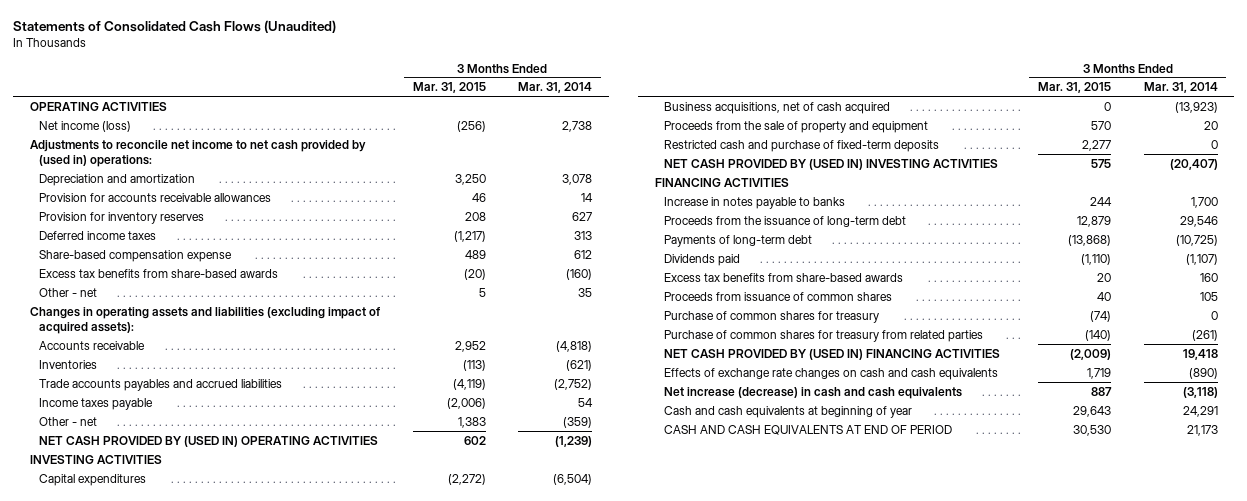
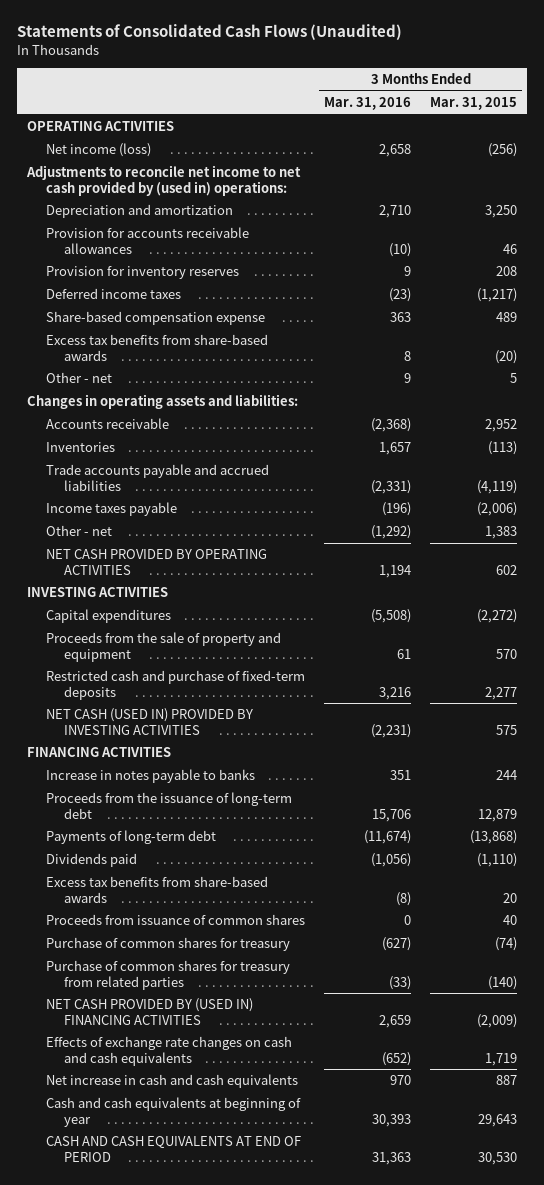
[518,82,593,94] Mar. 31, 2014 -> none
none -> [324,96,412,110] Mar. 31, 2016
[29,306,380,334] Changes in operating assets and liabilities (excluding impact of acquired assets): -> [26,394,298,410] Changes in operating assets and liabilities:
[39,378,283,391] Trade accounts payables and accrued liabilities -> [45,464,269,491] Trade accounts payable and accrued liabilities
[39,435,379,447] NET CASH PROVIDED BY (USED IN) OPERATING ACTIVITIES -> [45,549,267,575] NET CASH PROVIDED BY OPERATING ACTIVITIES
[664,101,891,114] Business acquisitions, net of cash acquired -> none
[664,158,999,170] NET CASH PROVIDED BY (USED IN) INVESTING ACTIVITIES -> [45,708,253,735] NET CASH (USED IN) PROVIDED BY INVESTING ACTIVITIES
[664,386,963,399] Net increase (decrease) in cash and cash equivalents -> [45,1074,298,1089] Net increase in cash and cash equivalents

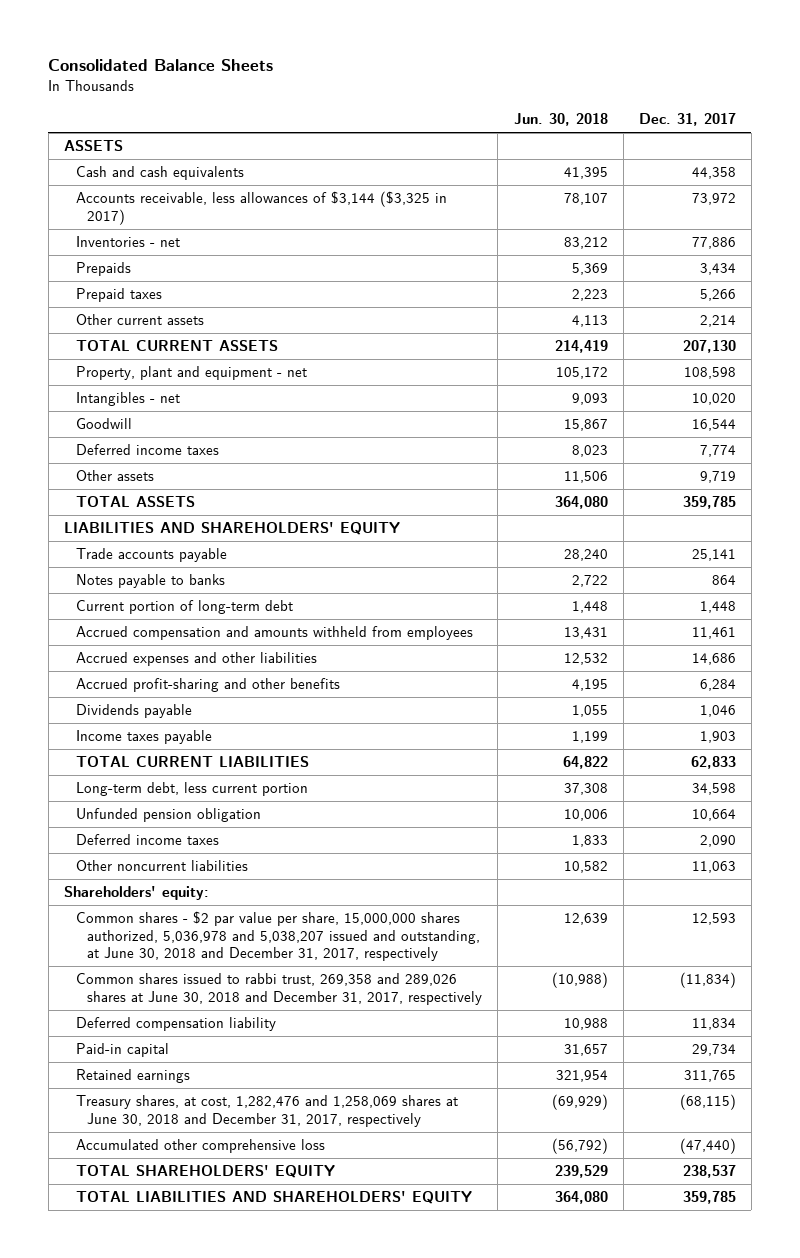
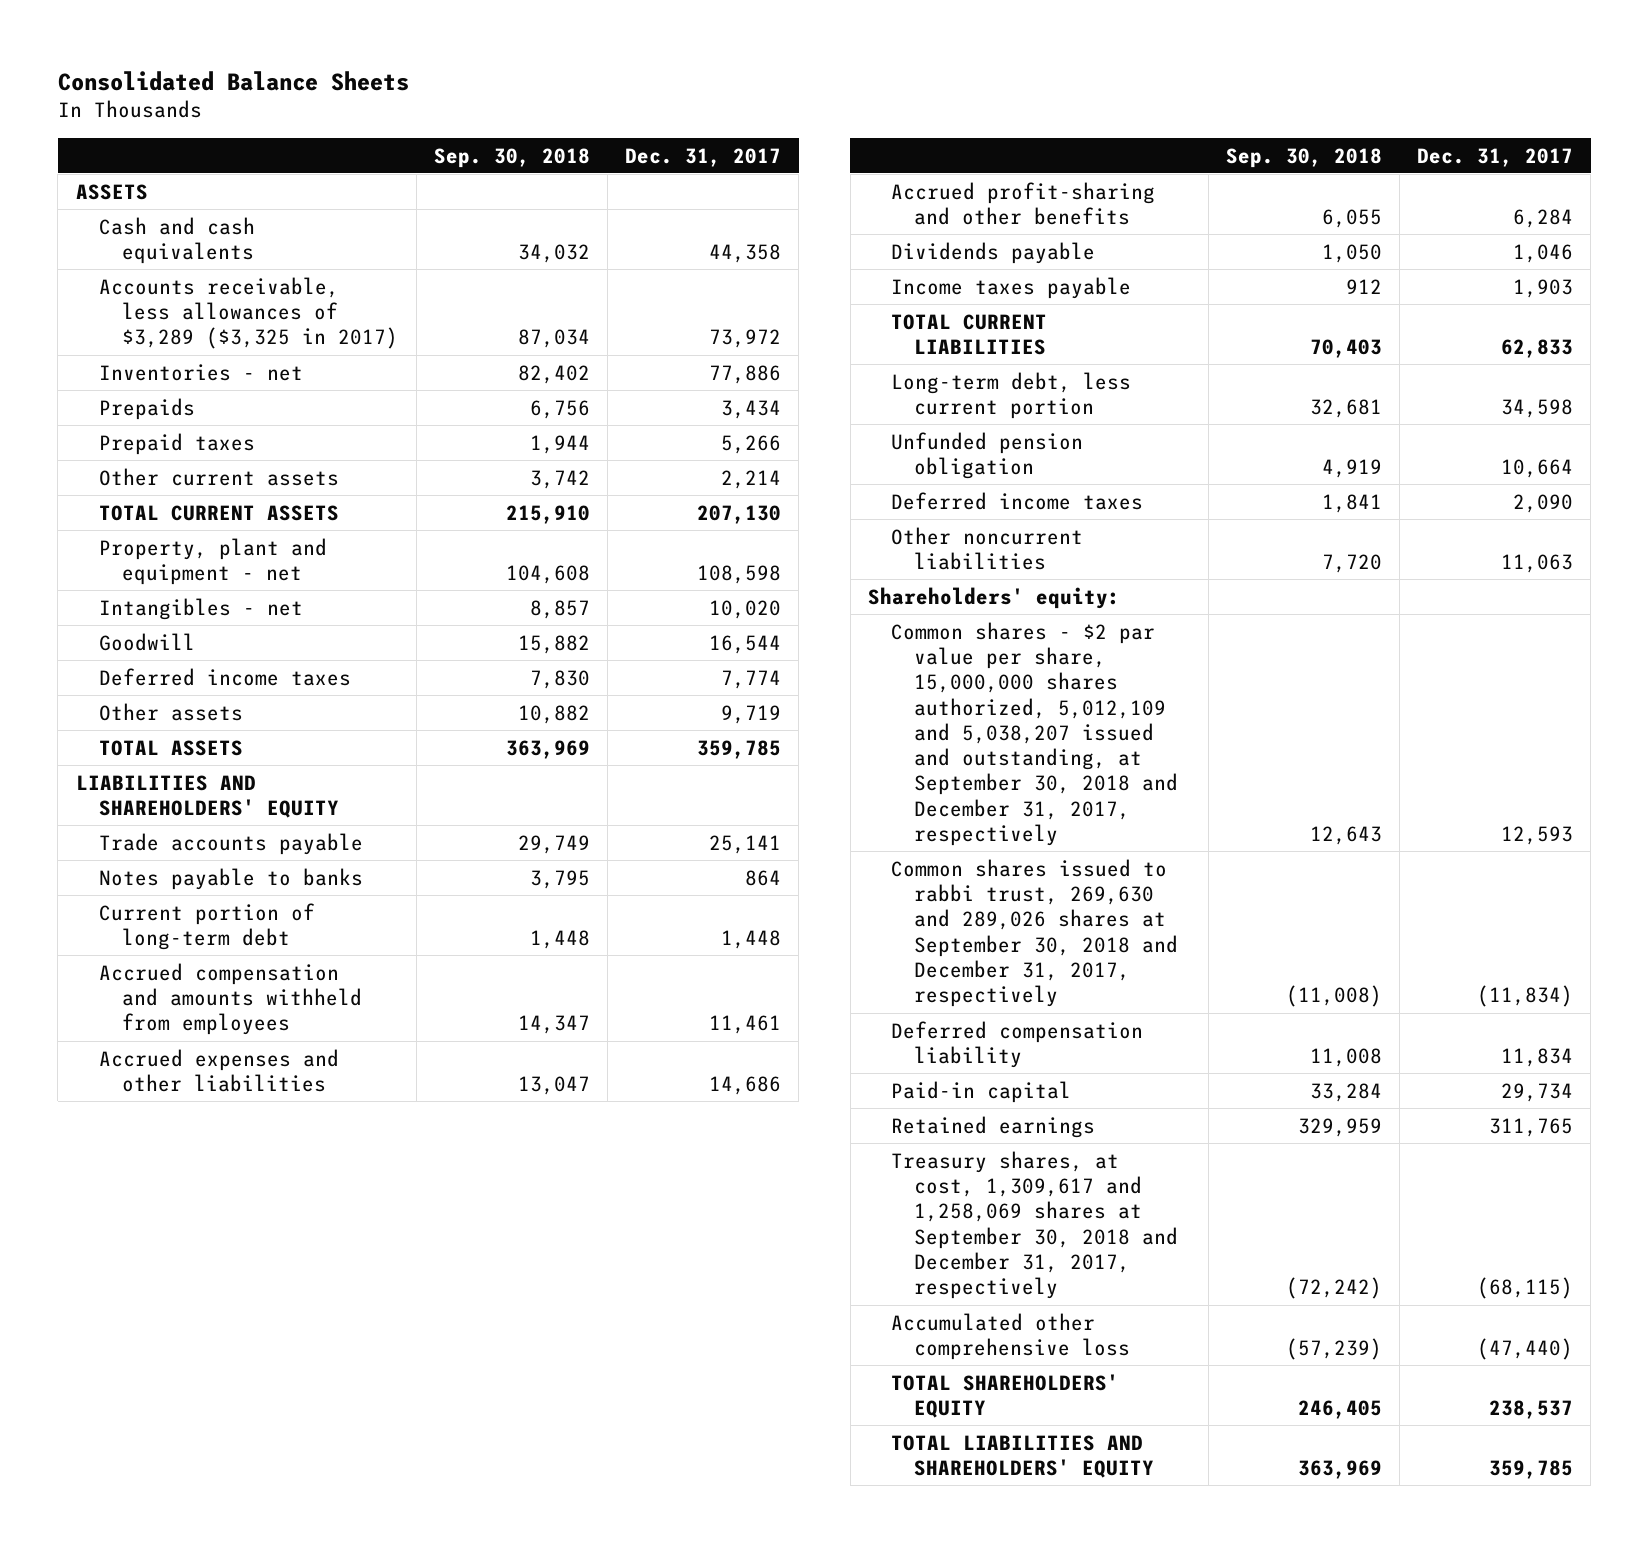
[513,113,608,127] Jun. 30, 2018 -> none
none -> [433,147,590,168] Sep. 30, 2018
[75,191,447,225] Accounts receivable, less allowances of $3,144 ($3,325 in 2017) -> [98,276,399,350] Accounts receivable, less allowances of $3,289 ($3,325 in 2017)
[75,911,481,961] Common shares - $2 par value per share, 15,000,000 shares authorized, 5,036,978 and 5,038,207 issued and outstanding, at June 30, 2018 and December 31, 2017, respectively -> [891,621,1179,846] Common shares - $2 par value per share, 15,000,000 shares authorized, 5,012,109 and 5,038,207 issued and outstanding, at September 30, 2018 and December 31, 2017, respectively
[75,973,483,1005] Common shares issued to rabbi trust, 269,358 and 289,026 shares at June 30, 2018 and December 31, 2017, respectively -> [891,858,1179,1008] Common shares issued to rabbi trust, 269,630 and 289,026 shares at September 30, 2018 and December 31, 2017, respectively
[75,1095,458,1127] Treasury shares, at cost, 1,282,476 and 1,258,069 shares at June 30, 2018 and December 31, 2017, respectively -> [891,1150,1179,1300] Treasury shares, at cost, 1,309,617 and 1,258,069 shares at September 30, 2018 and December 31, 2017, respectively

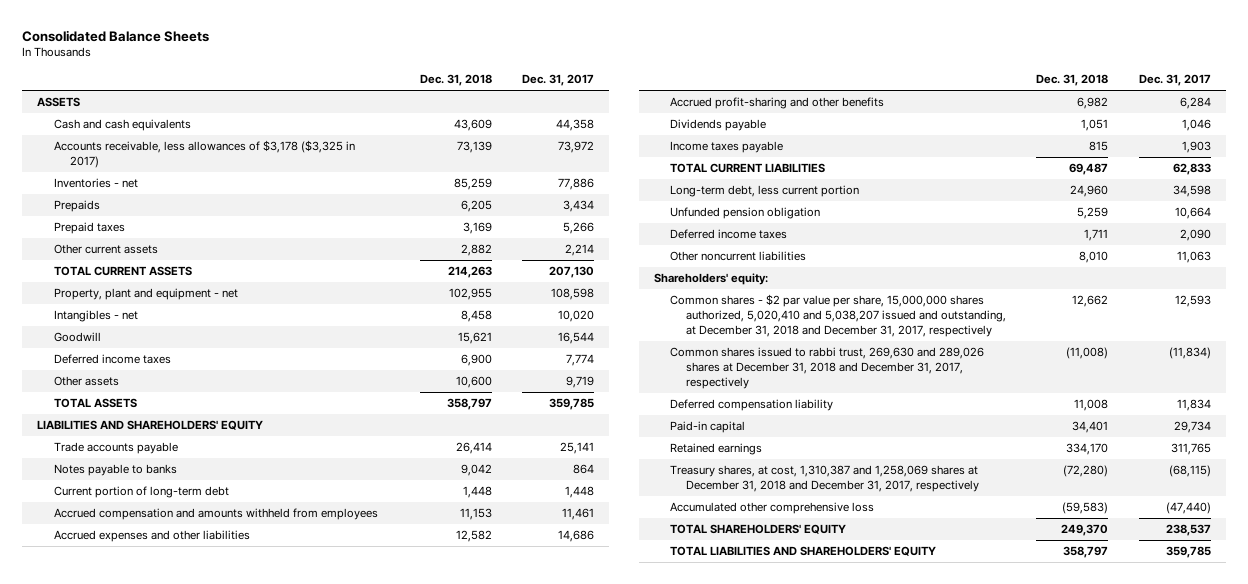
[433,147,590,168] Sep. 30, 2018 -> none
none -> [420,74,493,87] Dec. 31, 2018
[98,276,399,350] Accounts receivable, less allowances of $3,289 ($3,325 in 2017) -> [53,140,355,169] Accounts receivable, less allowances of $3,178 ($3,325 in 2017)
[891,621,1179,846] Common shares - $2 par value per share, 15,000,000 shares authorized, 5,012,109 and 5,038,207 issued and outstanding, at September 30, 2018 and December 31, 2017, respectively -> [669,294,1007,337] Common shares - $2 par value per share, 15,000,000 shares authorized, 5,020,410 and 5,038,207 issued and outstanding, at December 31, 2018 and December 31, 2017, respectively
[891,858,1179,1008] Common shares issued to rabbi trust, 269,630 and 289,026 shares at September 30, 2018 and December 31, 2017, respectively -> [669,347,984,389] Common shares issued to rabbi trust, 269,630 and 289,026 shares at December 31, 2018 and December 31, 2017, respectively
[891,1150,1179,1300] Treasury shares, at cost, 1,309,617 and 1,258,069 shares at September 30, 2018 and December 31, 2017, respectively -> [669,465,980,493] Treasury shares, at cost, 1,310,387 and 1,258,069 shares at December 31, 2018 and December 31, 2017, respectively

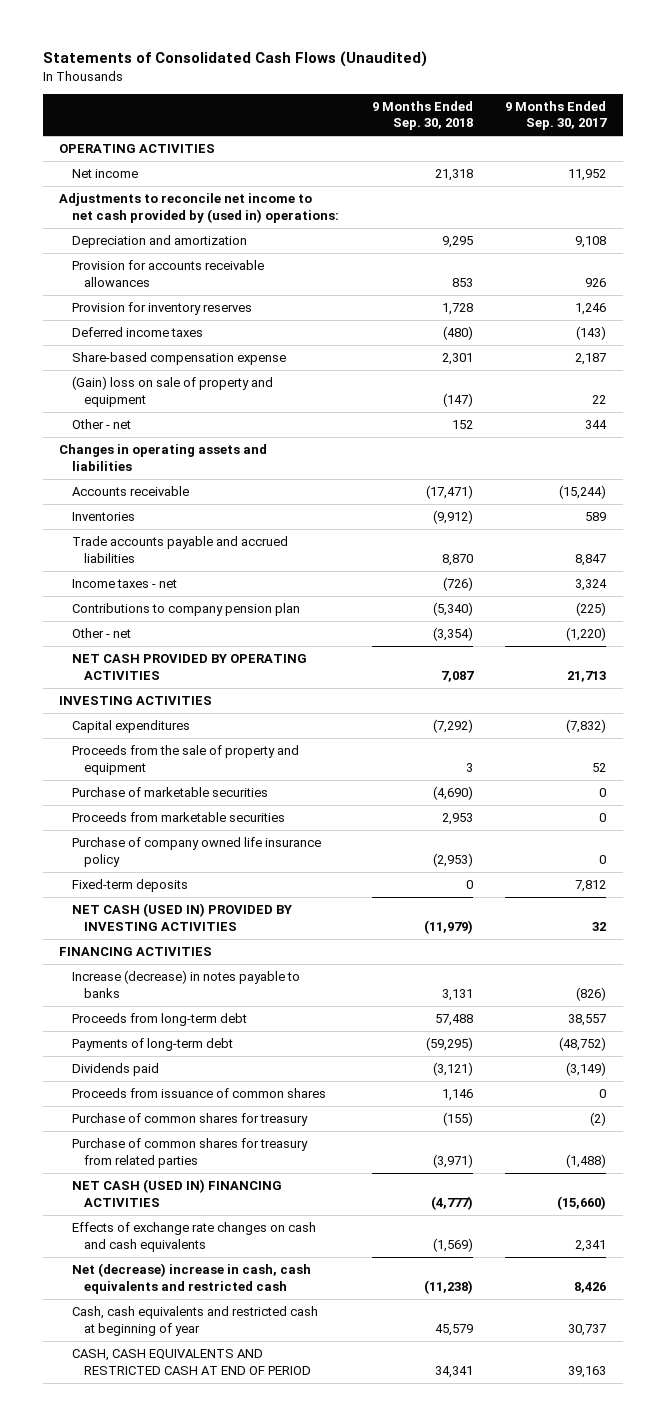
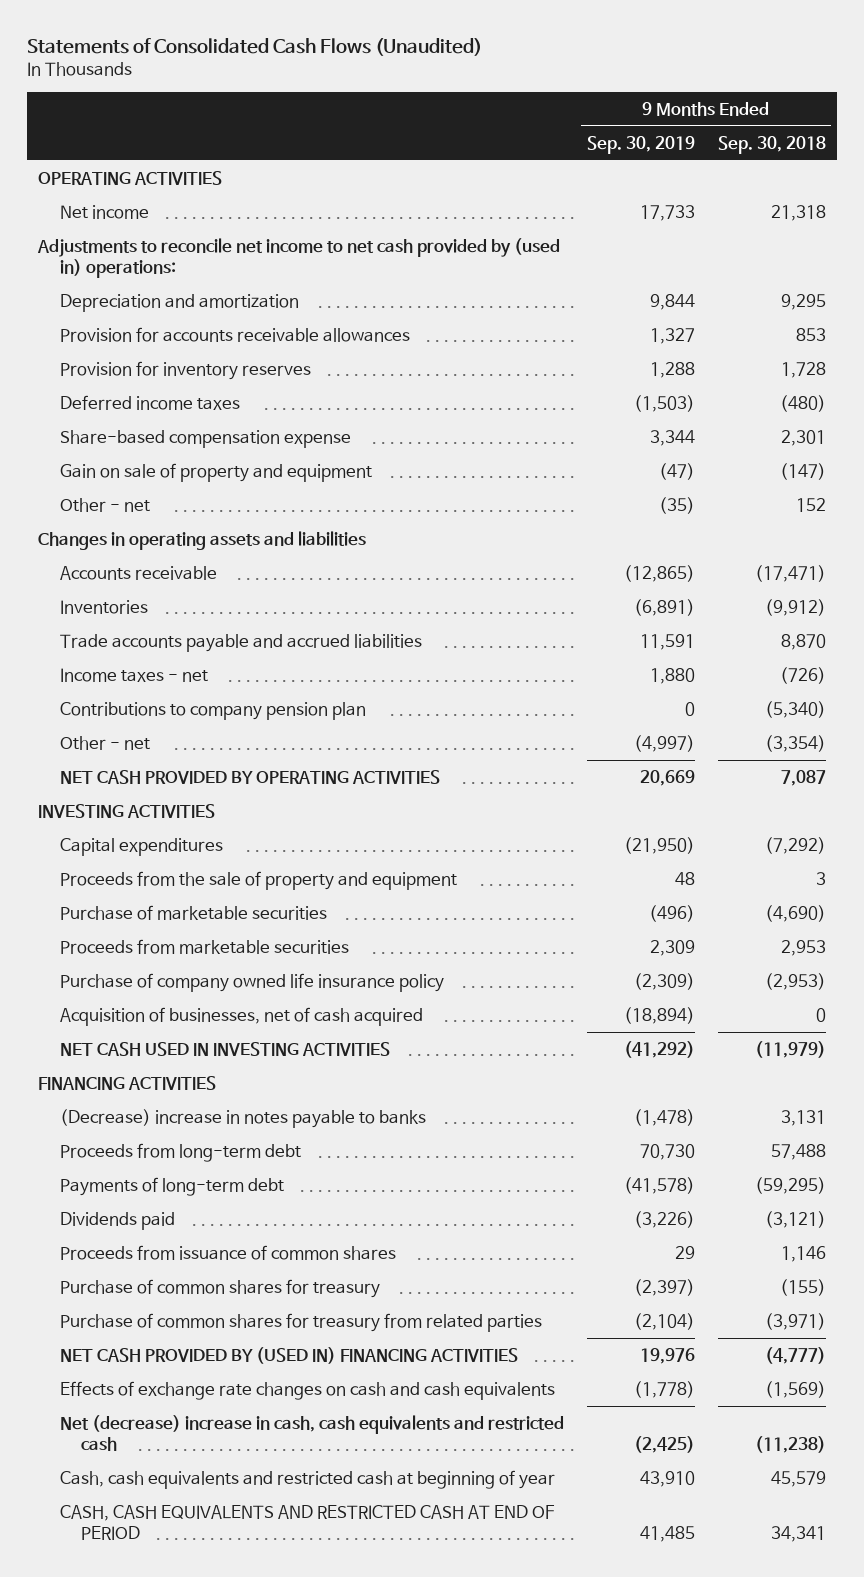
[505,100,608,131] 9 Months Ended Sep. 30, 2017 -> none
none -> [586,135,695,154] Sep. 30, 2019
[71,376,273,407] (Gain) loss on sale of property and equipment -> [59,463,372,483] Gain on sale of property and equipment
[71,879,188,893] Fixed-term deposits -> none
none -> [59,1007,423,1027] Acquisition of businesses, net of cash acquired
[71,903,292,931] NET CASH (USED IN) PROVIDED BY INVESTING ACTIVITIES -> [59,1042,390,1057] NET CASH USED IN INVESTING ACTIVITIES
[71,970,300,998] Increase (decrease) in notes payable to banks -> [59,1109,426,1129] (Decrease) increase in notes payable to banks
[71,1179,282,1207] NET CASH (USED IN) FINANCING ACTIVITIES -> [59,1347,518,1365] NET CASH PROVIDED BY (USED IN) FINANCING ACTIVITIES

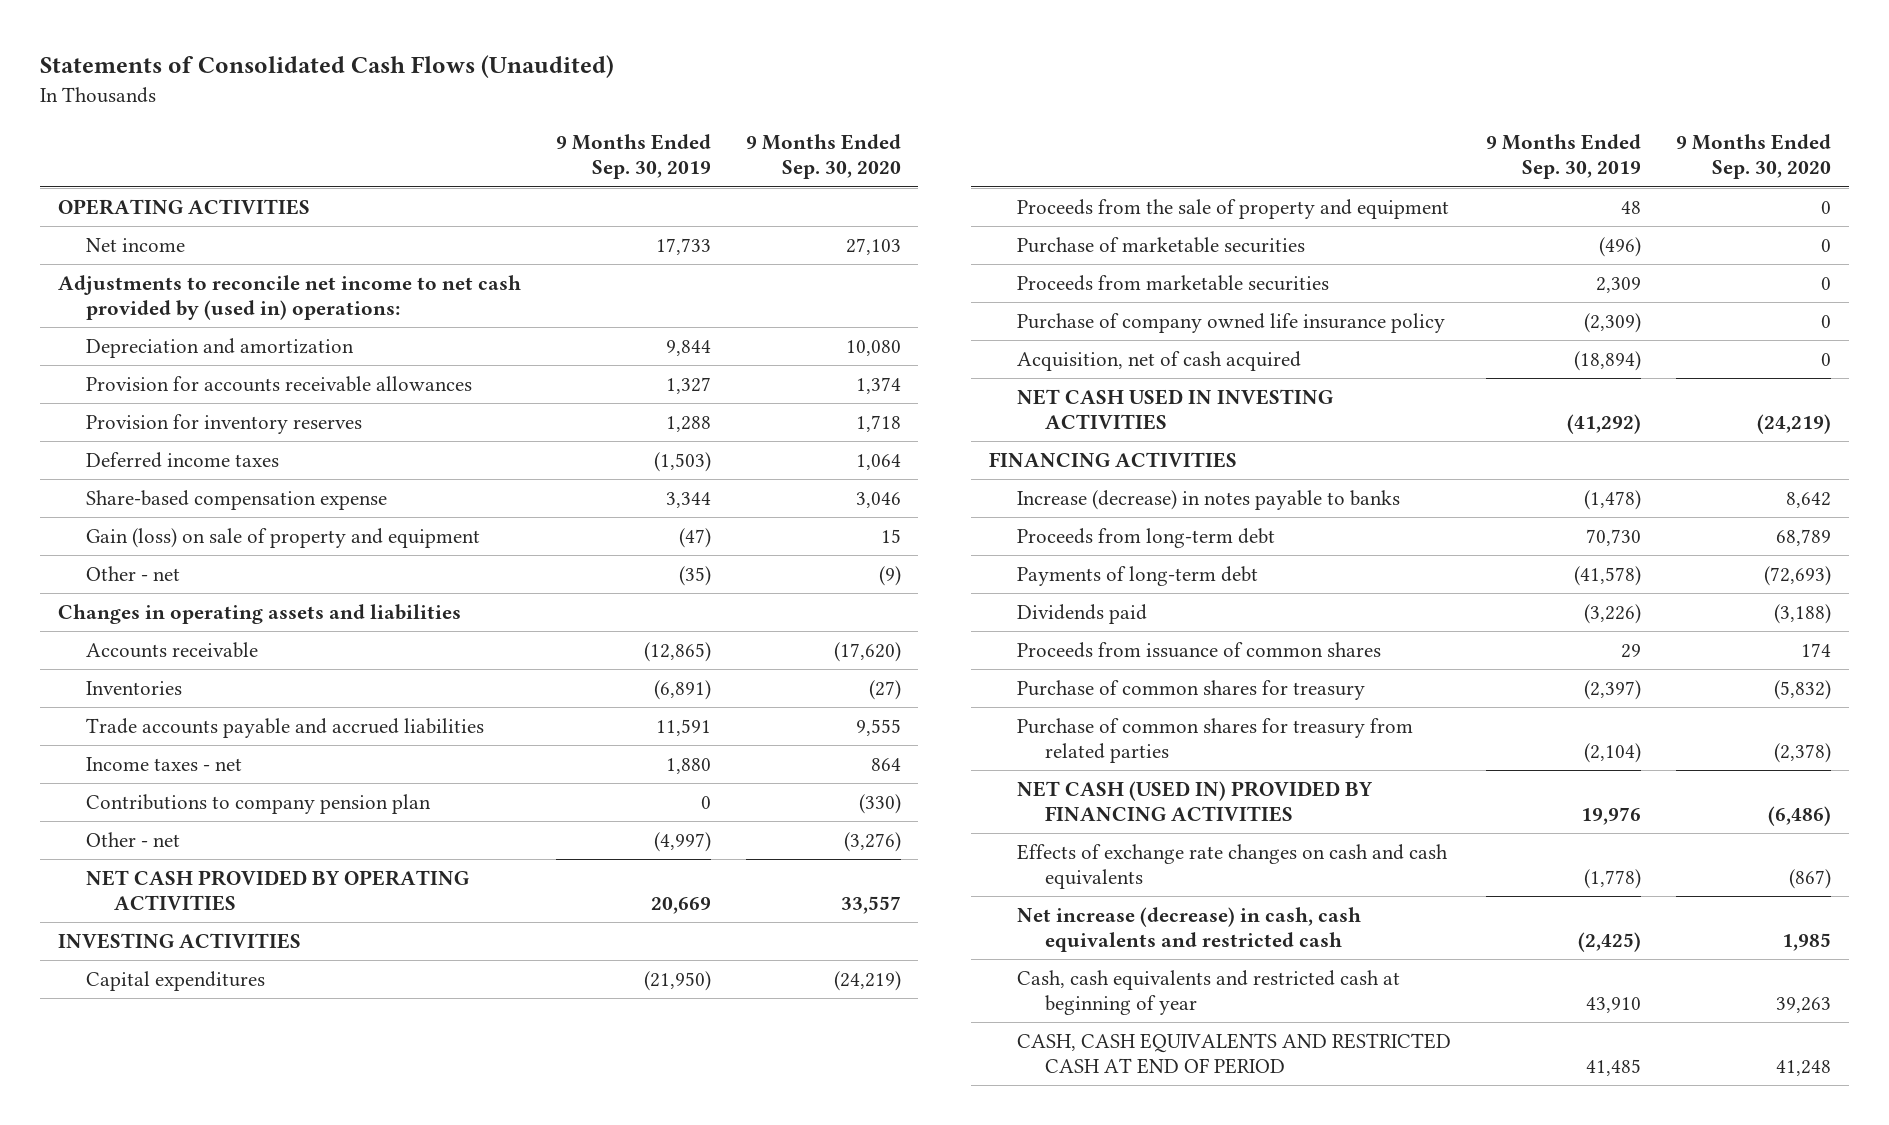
[717,135,826,154] Sep. 30, 2018 -> none
none -> [745,134,901,180] 9 Months Ended Sep. 30, 2020
[59,463,372,483] Gain on sale of property and equipment -> [86,527,481,548] Gain (loss) on sale of property and equipment
[59,1007,423,1027] Acquisition of businesses, net of cash acquired -> [1016,350,1301,371] Acquisition, net of cash acquired
[59,1109,426,1129] (Decrease) increase in notes payable to banks -> [1016,489,1400,510] Increase (decrease) in notes payable to banks
[59,1347,518,1365] NET CASH PROVIDED BY (USED IN) FINANCING ACTIVITIES -> [1016,780,1373,823] NET CASH (USED IN) PROVIDED BY FINANCING ACTIVITIES
[59,1415,564,1452] Net (decrease) increase in cash, cash equivalents and restricted cash -> [1016,906,1361,953] Net increase (decrease) in cash, cash equivalents and restricted cash

